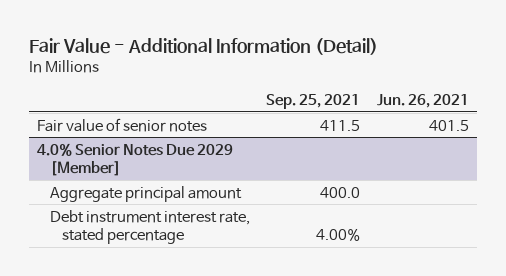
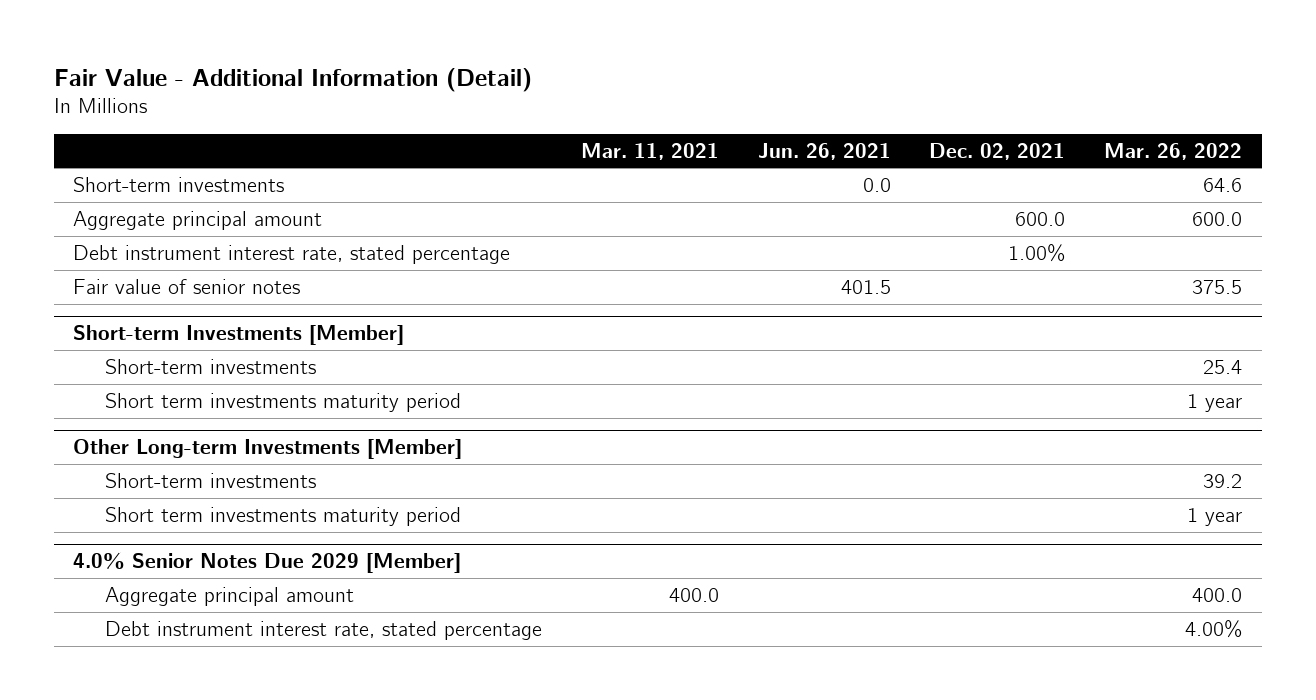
[266,94,361,110] Sep. 25, 2021 -> none
none -> [580,142,719,160] Mar. 11, 2021
none -> [929,142,1066,160] Dec. 02, 2021
none -> [1104,142,1243,160] Mar. 26, 2022
none -> [73,176,285,192] Short-term investments
none -> [73,210,323,230] Aggregate principal amount
none -> [73,244,511,264] Debt instrument interest rate, stated percentage
none -> [73,324,405,345] Short-term Investments [Member]
none -> [104,358,316,374] Short-term investments
none -> [104,392,461,412] Short term investments maturity period
none -> [73,438,463,459] Other Long-term Investments [Member]
none -> [104,472,316,488] Short-term investments
none -> [104,506,461,526] Short term investments maturity period

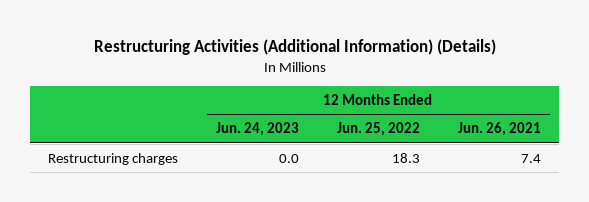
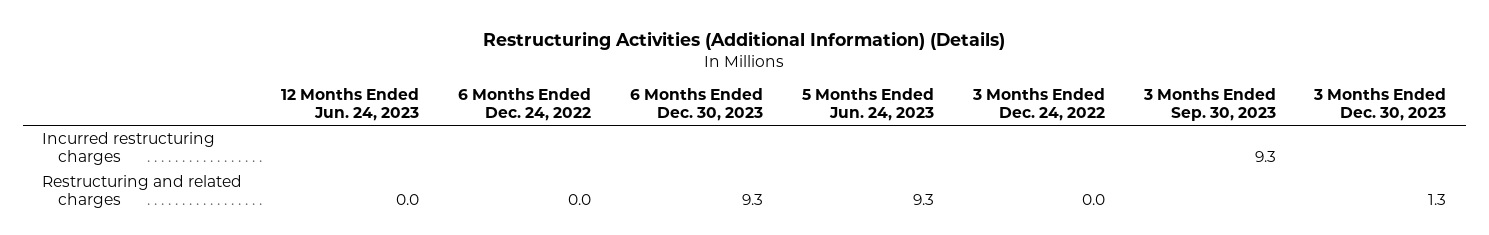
[336,122,420,137] Jun. 25, 2022 -> none
[457,122,541,137] Jun. 26, 2021 -> none
none -> [457,88,591,122] 6 Months Ended Dec. 24, 2022
none -> [629,88,763,122] 6 Months Ended Dec. 30, 2023
none -> [801,88,934,122] 5 Months Ended Jun. 24, 2023
none -> [971,88,1105,122] 3 Months Ended Dec. 24, 2022
none -> [1142,88,1276,122] 3 Months Ended Sep. 30, 2023
none -> [1313,88,1447,122] 3 Months Ended Dec. 30, 2023
none -> [42,132,216,165] Incurred restructuring charges
[48,152,179,165] Restructuring charges -> [42,175,243,208] Restructuring and related charges

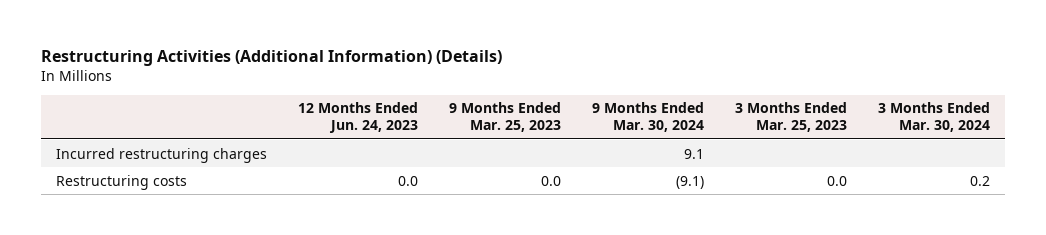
[457,88,591,122] 6 Months Ended Dec. 24, 2022 -> none
[629,88,763,122] 6 Months Ended Dec. 30, 2023 -> none
[801,88,934,122] 5 Months Ended Jun. 24, 2023 -> none
[971,88,1105,122] 3 Months Ended Dec. 24, 2022 -> none
[1142,88,1276,122] 3 Months Ended Sep. 30, 2023 -> none
[1313,88,1447,122] 3 Months Ended Dec. 30, 2023 -> none
none -> [449,102,562,132] 9 Months Ended Mar. 25, 2023
none -> [592,102,705,132] 9 Months Ended Mar. 30, 2024
none -> [734,102,847,132] 3 Months Ended Mar. 25, 2023
none -> [877,102,990,132] 3 Months Ended Mar. 30, 2024
[42,175,243,208] Restructuring and related charges -> [56,174,188,190] Restructuring costs

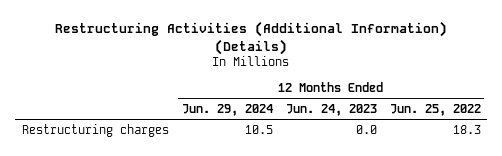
[449,102,562,132] 9 Months Ended Mar. 25, 2023 -> none
[592,102,705,132] 9 Months Ended Mar. 30, 2024 -> none
[734,102,847,132] 3 Months Ended Mar. 25, 2023 -> none
[877,102,990,132] 3 Months Ended Mar. 30, 2024 -> none
none -> [181,104,273,117] Jun. 29, 2024
none -> [389,104,481,117] Jun. 25, 2022
[56,147,268,163] Incurred restructuring charges -> none
[56,174,188,190] Restructuring costs -> [21,124,169,138] Restructuring charges

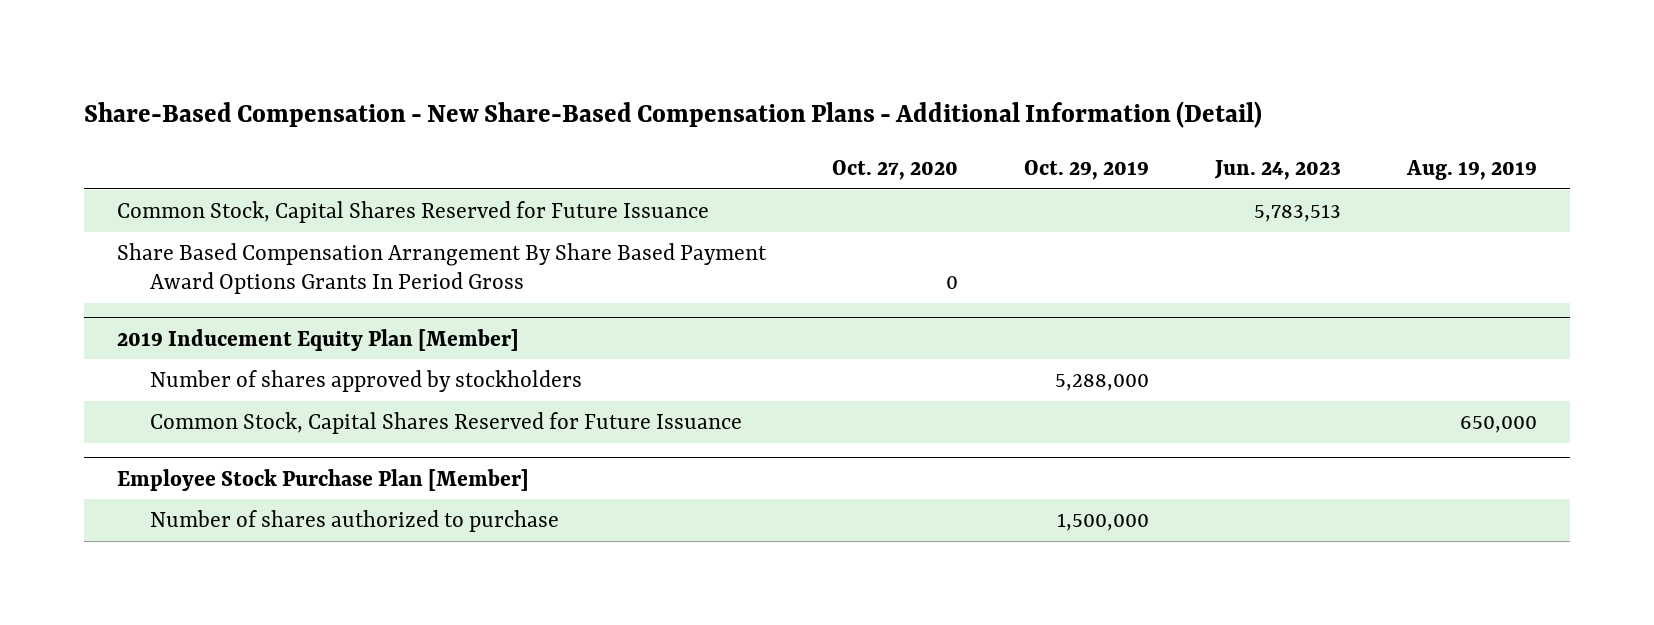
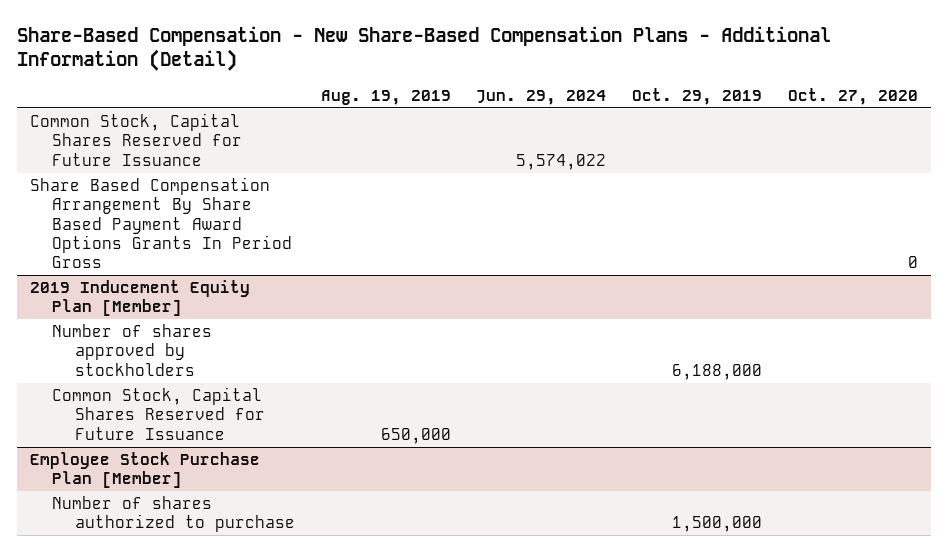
[1213,159,1341,180] Jun. 24, 2023 -> none
none -> [476,89,607,105] Jun. 29, 2024
[1054,373,1149,391] 5,288,000 -> [672,363,763,380] 6,188,000

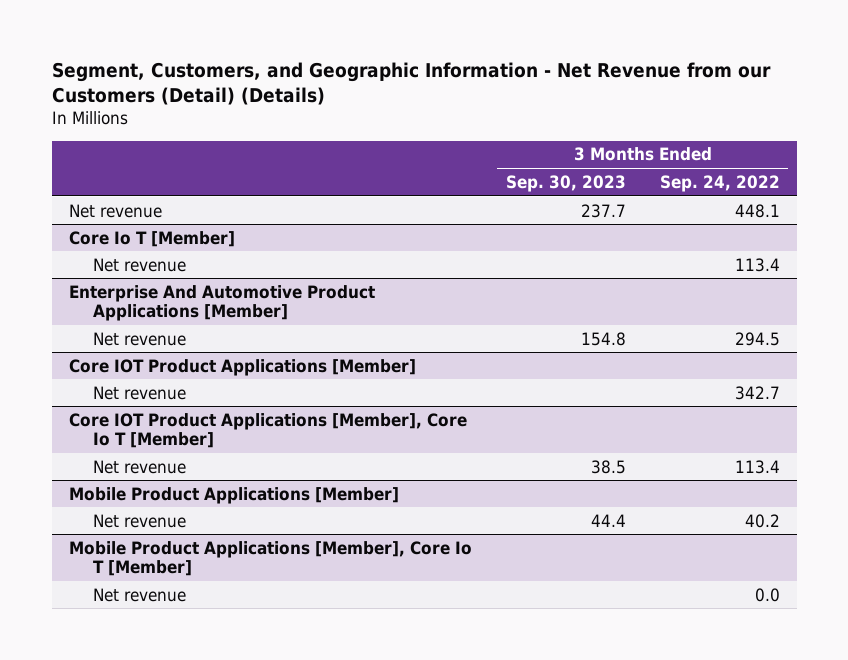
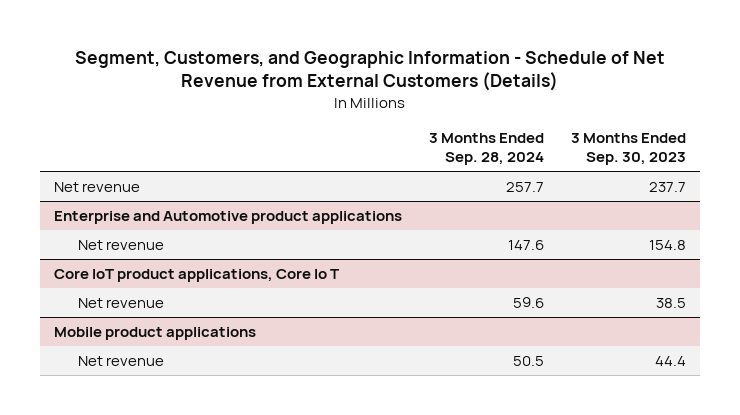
[51,62,771,106] Segment, Customers, and Geographic Information - Net Revenue from our Customers (Detail) (Details) -> [74,50,665,92] Segment, Customers, and Geographic Information - Schedule of Net Revenue from External Customers (Details)
[659,174,780,192] Sep. 24, 2022 -> none
none -> [428,132,544,166] 3 Months Ended Sep. 28, 2024
[68,230,235,247] Core Io T [Member] -> none
[92,257,186,272] Net revenue -> none
[68,284,375,322] Enterprise And Automotive Product Applications [Member] -> [53,211,402,225] Enterprise and Automotive product applications
[68,358,416,376] Core IOT Product Applications [Member] -> none
[92,385,186,400] Net revenue -> none
[68,412,467,449] Core IOT Product Applications [Member], Core Io T [Member] -> [53,269,339,283] Core IoT product applications, Core Io T
[68,486,399,504] Mobile Product Applications [Member] -> [53,327,256,341] Mobile product applications
[68,540,472,577] Mobile Product Applications [Member], Core Io T [Member] -> none
[92,587,186,602] Net revenue -> none

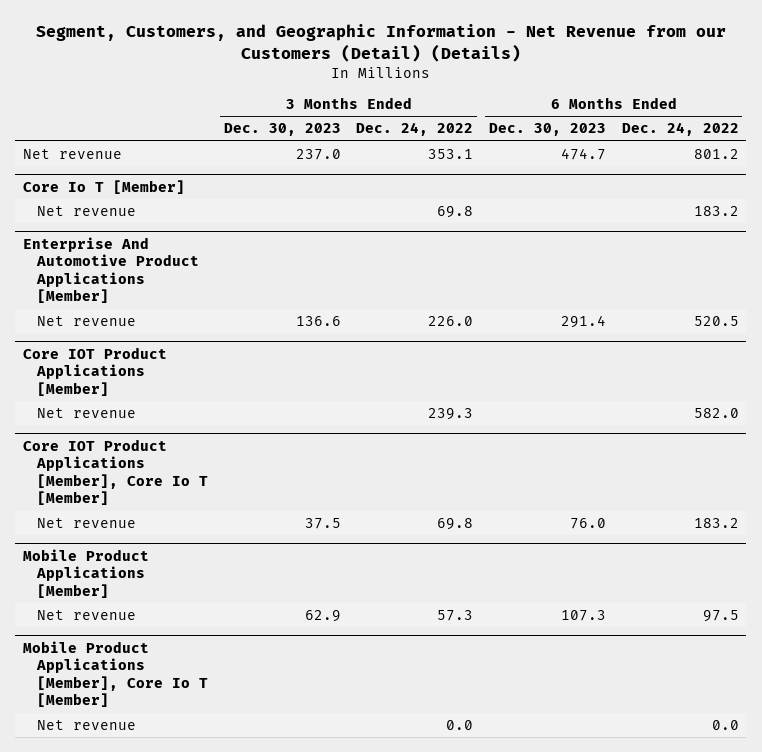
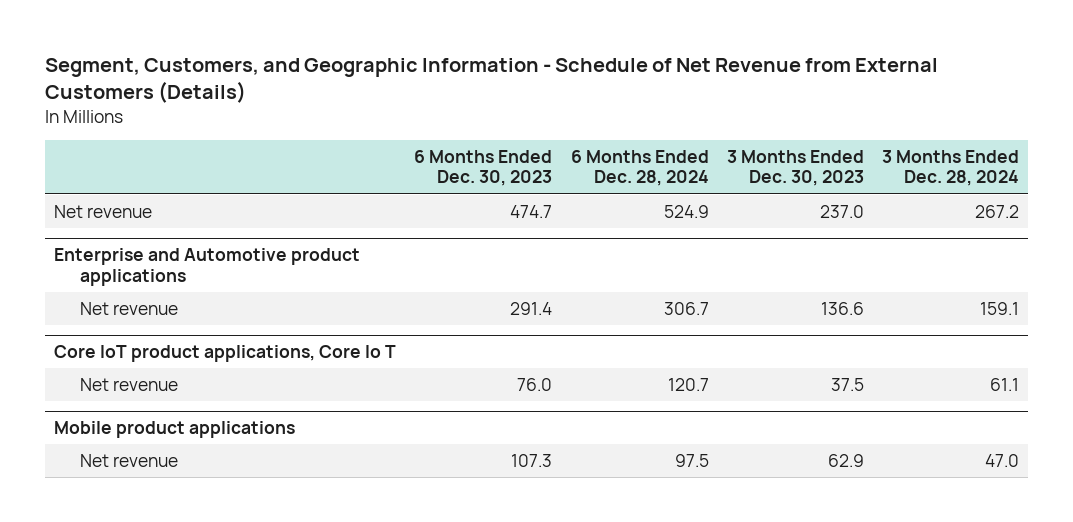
[35,24,726,63] Segment, Customers, and Geographic Information - Net Revenue from our Customers (Detail) (Details) -> [45,58,939,104] Segment, Customers, and Geographic Information - Schedule of Net Revenue from External Customers (Details)
[356,122,474,137] Dec. 24, 2022 -> none
[621,122,739,137] Dec. 24, 2022 -> none
none -> [570,149,709,187] 6 Months Ended Dec. 28, 2024
none -> [881,149,1019,187] 3 Months Ended Dec. 28, 2024
[23,179,186,194] Core Io T [Member] -> none
[37,206,137,217] Net revenue -> none
[23,236,200,304] Enterprise And Automotive Product Applications [Member] -> [54,248,361,286] Enterprise and Automotive product applications
[23,346,168,396] Core IOT Product Applications [Member] -> none
[37,408,137,419] Net revenue -> none
[23,438,209,506] Core IOT Product Applications [Member], Core Io T [Member] -> [54,345,397,363] Core IoT product applications, Core Io T
[23,548,150,598] Mobile Product Applications [Member] -> [54,421,296,439] Mobile product applications
[23,640,209,708] Mobile Product Applications [Member], Core Io T [Member] -> none
[37,720,137,731] Net revenue -> none

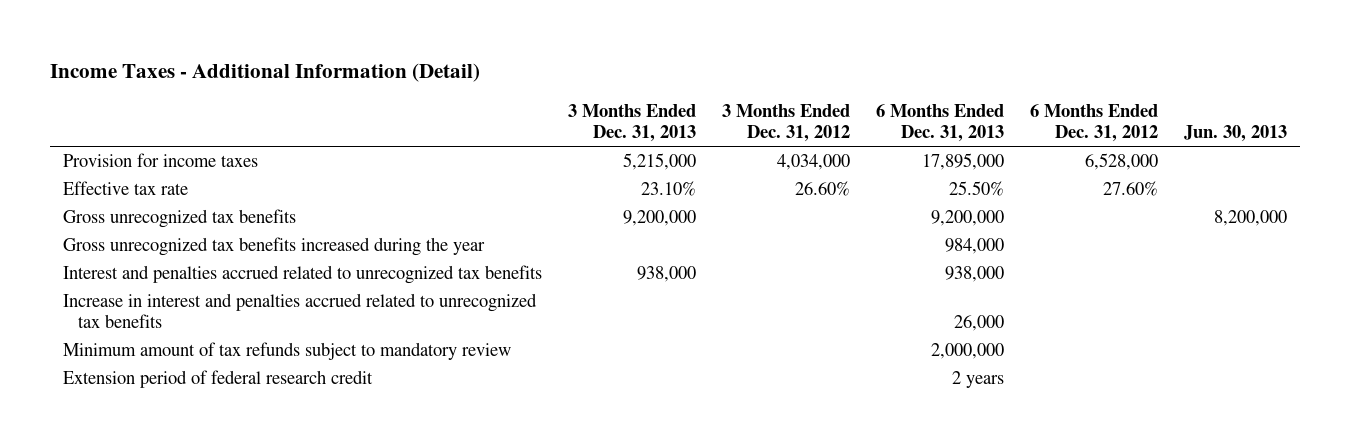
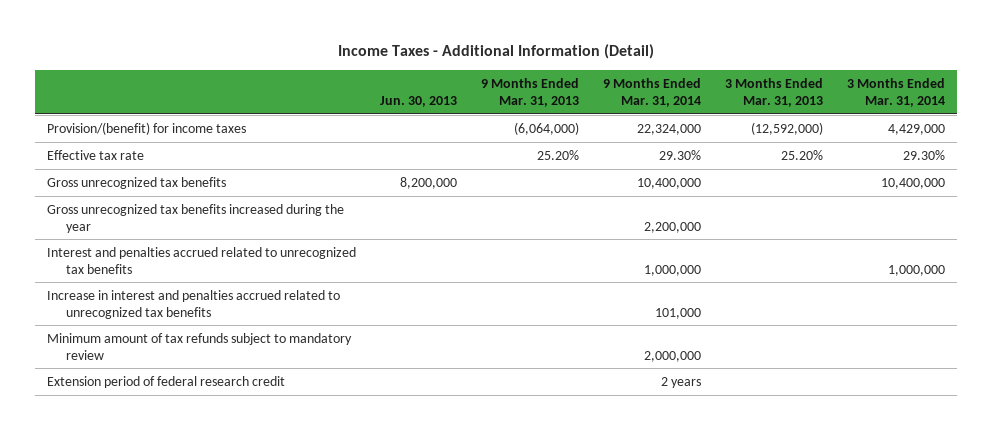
[567,103,696,143] 3 Months Ended Dec. 31, 2013 -> none
[721,103,850,143] 3 Months Ended Dec. 31, 2012 -> none
[875,103,1004,143] 6 Months Ended Dec. 31, 2013 -> none
[1029,103,1158,143] 6 Months Ended Dec. 31, 2012 -> none
none -> [480,78,579,107] 9 Months Ended Mar. 31, 2013
none -> [602,78,701,107] 9 Months Ended Mar. 31, 2014
none -> [725,78,824,107] 3 Months Ended Mar. 31, 2013
none -> [847,78,946,107] 3 Months Ended Mar. 31, 2014
[63,153,259,168] Provision for income taxes -> [46,121,246,135] Provision/(benefit) for income taxes

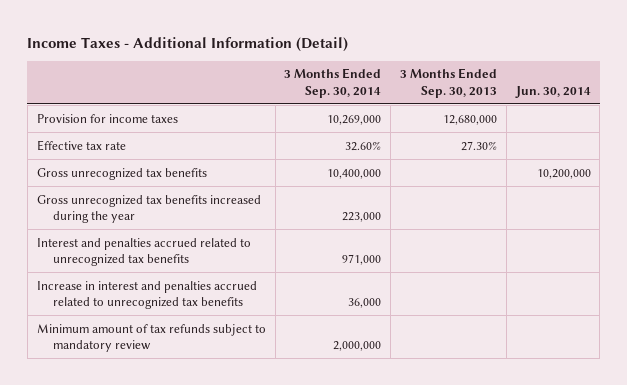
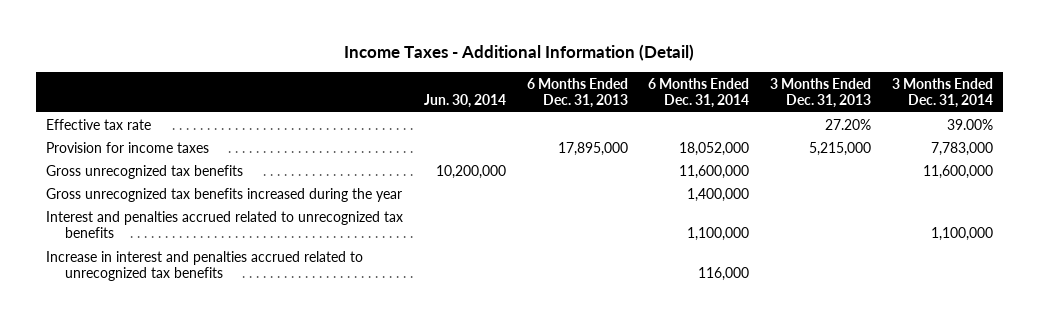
[284,68,382,98] 3 Months Ended Sep. 30, 2014 -> none
[399,68,497,98] 3 Months Ended Sep. 30, 2013 -> none
none -> [526,77,628,109] 6 Months Ended Dec. 31, 2013
none -> [648,77,750,109] 6 Months Ended Dec. 31, 2014
none -> [770,77,872,109] 3 Months Ended Dec. 31, 2013
none -> [891,77,993,109] 3 Months Ended Dec. 31, 2014
[36,113,178,123] Provision for income taxes -> [46,141,210,153] Provision for income taxes
[36,323,266,353] Minimum amount of tax refunds subject to mandatory review -> none

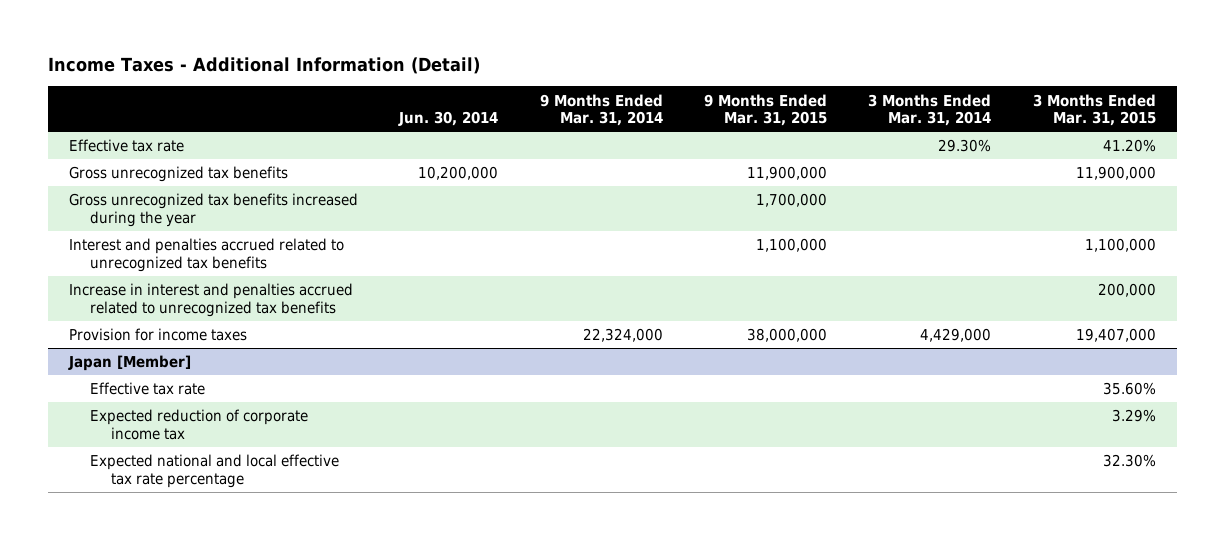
[526,77,628,109] 6 Months Ended Dec. 31, 2013 -> none
[648,77,750,109] 6 Months Ended Dec. 31, 2014 -> none
[770,77,872,109] 3 Months Ended Dec. 31, 2013 -> none
[891,77,993,109] 3 Months Ended Dec. 31, 2014 -> none
none -> [539,93,663,127] 9 Months Ended Mar. 31, 2014
none -> [703,93,827,127] 9 Months Ended Mar. 31, 2015
none -> [868,93,992,127] 3 Months Ended Mar. 31, 2014
none -> [1032,93,1156,127] 3 Months Ended Mar. 31, 2015
[46,141,210,153] Provision for income taxes -> [68,328,247,342] Provision for income taxes
none -> [67,355,191,372] Japan [Member]
none -> [89,382,205,396] Effective tax rate
none -> [89,409,308,440] Expected reduction of corporate income tax
none -> [89,454,339,488] Expected national and local effective tax rate percentage

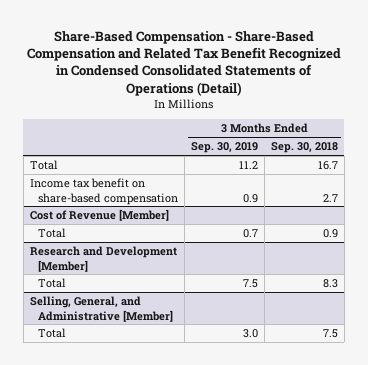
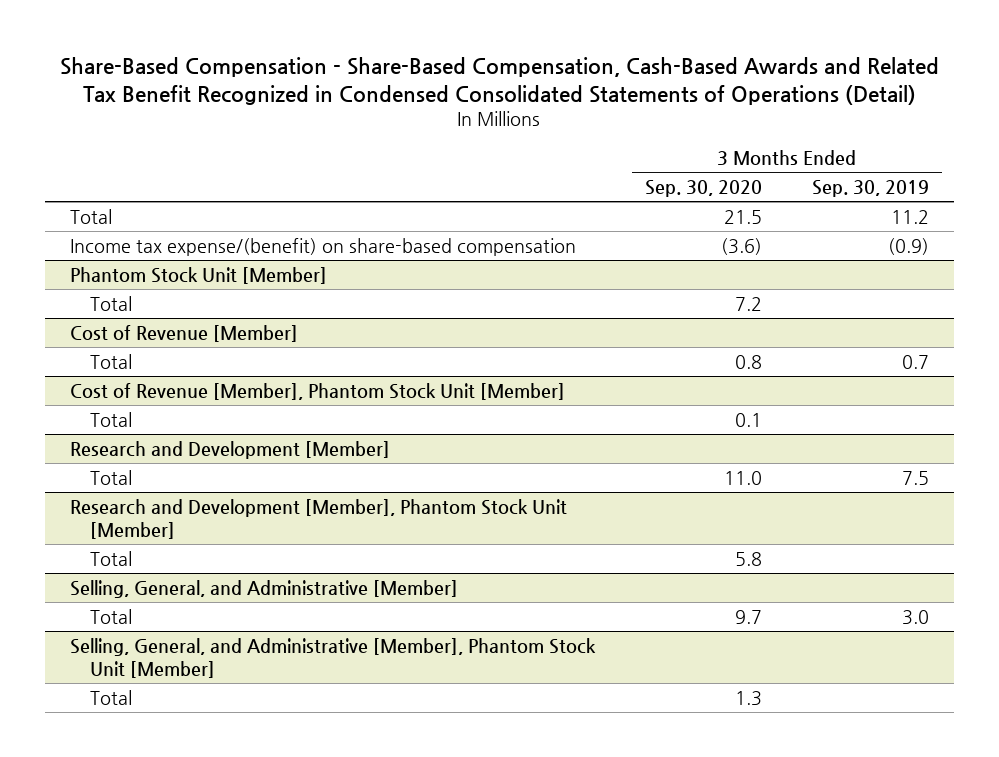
[26,30,341,96] Share-Based Compensation - Share-Based Compensation and Related Tax Benefit Recognized in Condensed Consolidated Statements of Operations (Detail) -> [60,56,940,105] Share-Based Compensation - Share-Based Compensation, Cash-Based Awards and Related Tax Benefit Recognized in Condensed Consolidated Statements of Operations (Detail)
[270,142,338,154] Sep. 30, 2018 -> none
none -> [644,180,762,198] Sep. 30, 2020
[29,177,179,205] Income tax benefit on share-based compensation -> [69,237,576,256] Income tax expense/(benefit) on share-based compensation
[243,193,259,203] 0.9 -> [888,237,930,255] (0.9)
none -> [69,266,327,284] Phantom Stock Unit [Member]
none -> [89,295,132,311] Total
none -> [69,382,565,400] Cost of Revenue [Member], Phantom Stock Unit [Member]
none -> [89,411,132,427] Total
none -> [69,498,567,539] Research and Development [Member], Phantom Stock Unit [Member]
none -> [89,550,132,566] Total
none -> [69,637,596,678] Selling, General, and Administrative [Member], Phantom Stock Unit [Member]
none -> [89,689,132,705] Total

